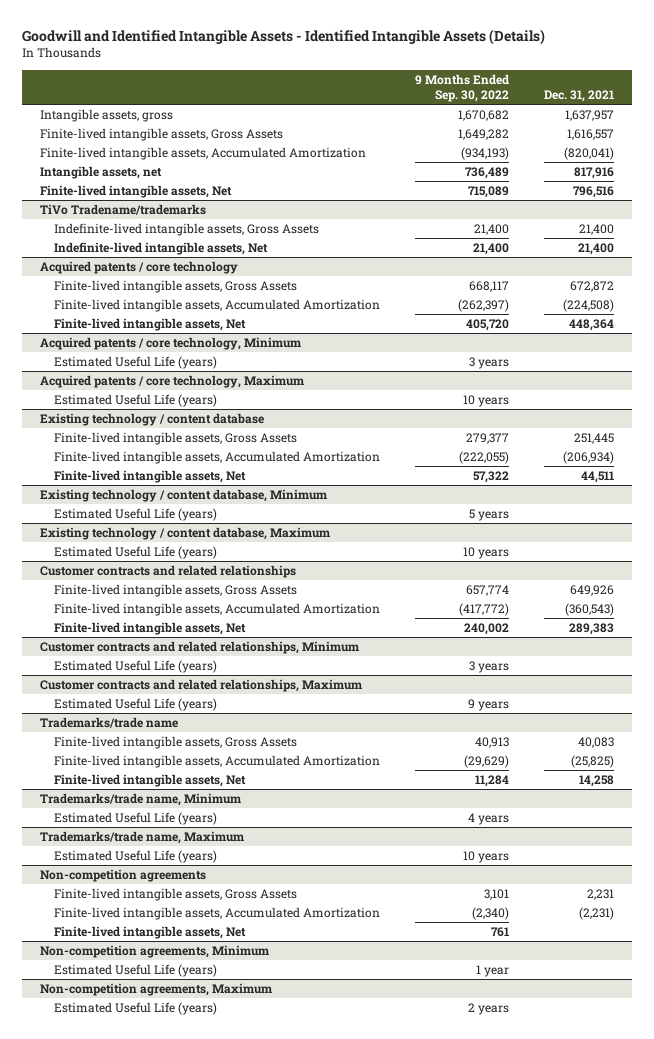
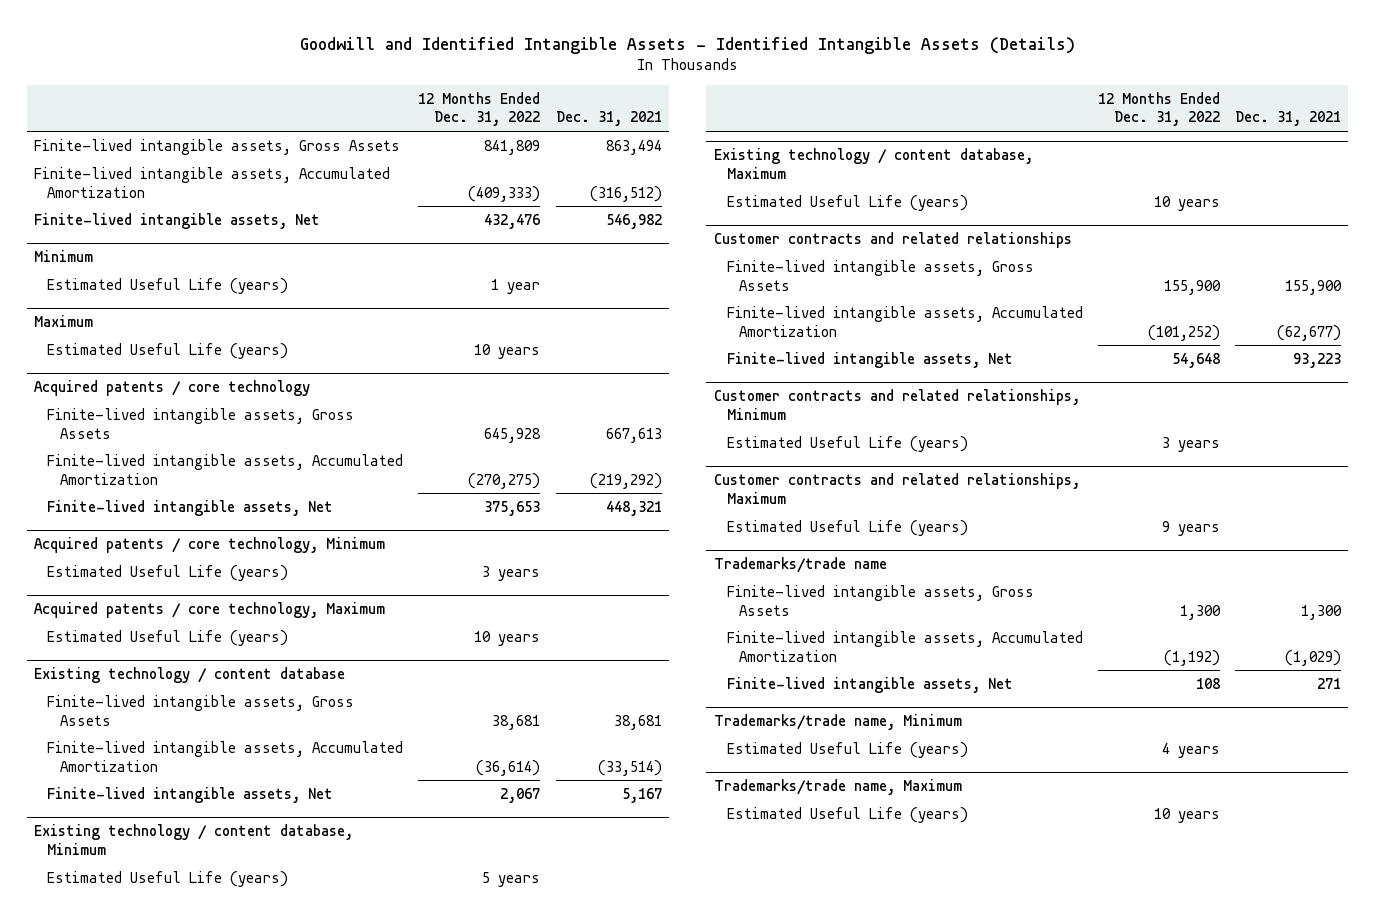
[415,73,510,102] 9 Months Ended Sep. 30, 2022 -> none
none -> [418,92,541,127] 12 Months Ended Dec. 31, 2022
[39,109,173,123] Intangible assets, gross -> none
[39,166,162,180] Intangible assets, net -> none
[39,204,206,216] TiVo Tradename/trademarks -> none
[53,223,319,237] Indefinite-lived intangible assets, Gross Assets -> none
[53,242,268,256] Indefinite-lived intangible assets, Net -> none
[567,129,615,141] 1,616,557 -> [605,140,662,156] 863,494
[564,147,615,161] (820,041) -> [589,185,662,202] (316,512)
[573,186,615,199] 796,516 -> [605,214,662,230] 546,982
none -> [34,250,94,263] Minimum
none -> [47,278,289,295] Estimated Useful Life (years)
none -> [34,315,94,328] Maximum
none -> [47,343,289,360] Estimated Useful Life (years)
[570,281,615,293] 672,872 -> [605,427,662,443] 667,613
[563,299,615,313] (224,508) -> [589,472,662,489] (219,292)
[569,319,615,332] 448,364 -> [605,501,662,517] 448,321
[574,433,615,445] 251,445 -> [613,714,662,730] 38,681
[563,451,615,465] (206,934) -> [597,759,662,776] (33,514)
[581,471,615,484] 44,511 -> [621,788,662,804] 5,167
[570,585,615,597] 649,926 -> [1284,279,1342,295] 155,900
[565,603,615,617] (360,543) -> [1276,324,1341,341] (62,677)
[569,623,615,636] 289,383 -> [1292,353,1341,369] 93,223
[578,737,615,749] 40,083 -> [1300,604,1342,620] 1,300
[571,755,615,769] (25,825) -> [1284,649,1341,666] (1,029)
[579,775,615,788] 14,258 -> [1316,678,1341,690] 271
[39,869,206,883] Non-competition agreements -> none
[53,888,297,902] Finite-lived intangible assets, Gross Assets -> none
[53,907,380,921] Finite-lived intangible assets, Accumulated Amortization -> none
[53,926,246,940] Finite-lived intangible assets, Net -> none
[39,945,269,959] Non-competition agreements, Minimum -> none
[53,964,217,978] Estimated Useful Life (years) -> none
[39,983,272,997] Non-competition agreements, Maximum -> none
[53,1002,217,1016] Estimated Useful Life (years) -> none

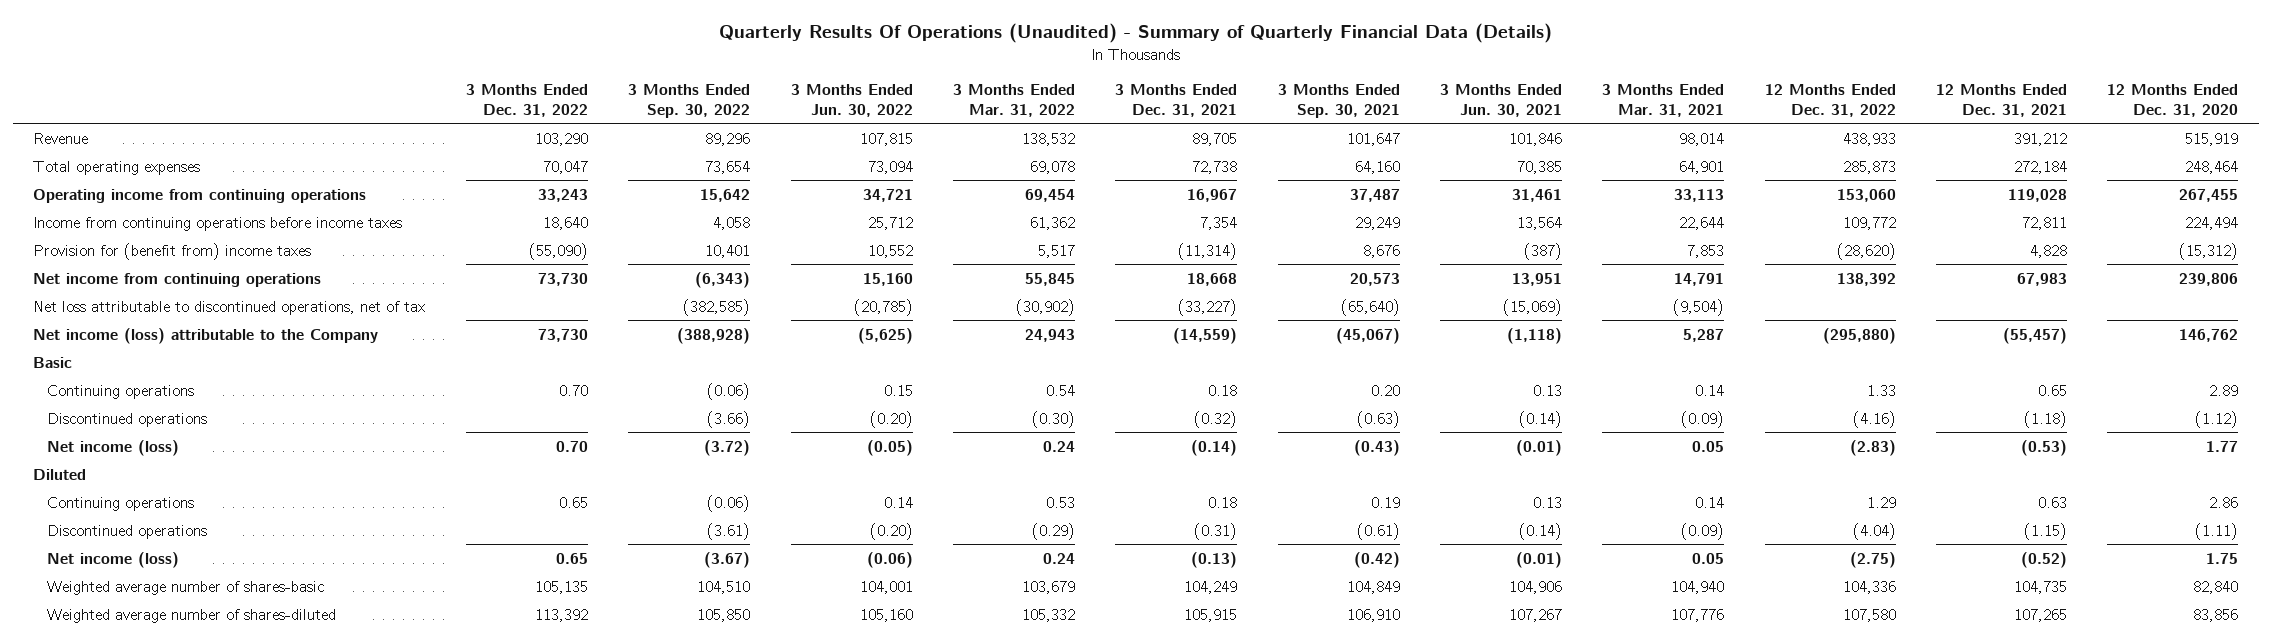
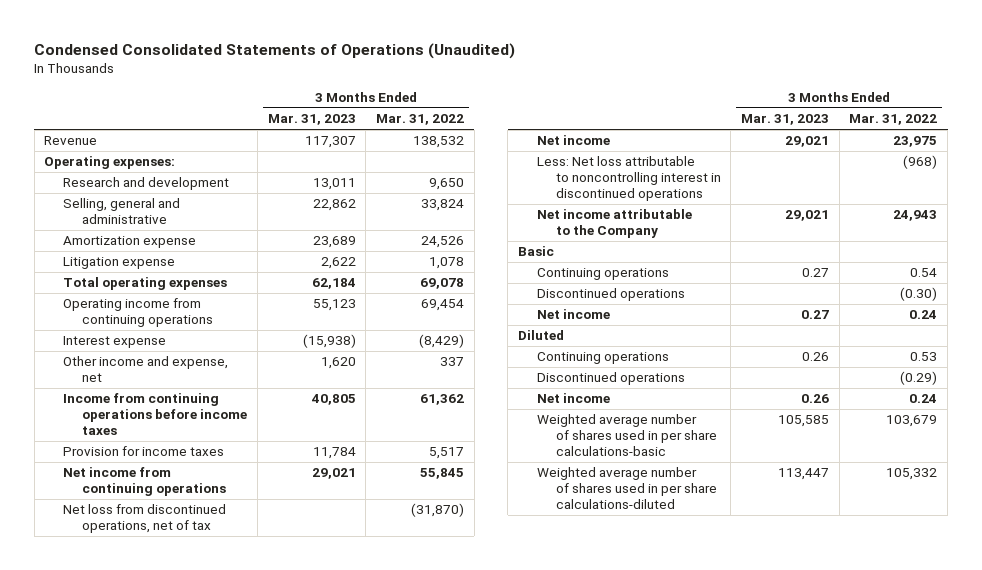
[718,23,1552,44] Quarterly Results Of Operations (Unaudited) - Summary of Quarterly Financial Data (Details) -> [34,43,516,60] Condensed Consolidated Statements of Operations (Unaudited)
[465,83,588,117] 3 Months Ended Dec. 31, 2022 -> none
[628,83,751,118] 3 Months Ended Sep. 30, 2022 -> none
[790,83,913,117] 3 Months Ended Jun. 30, 2022 -> none
[1115,83,1238,117] 3 Months Ended Dec. 31, 2021 -> none
[1277,83,1400,118] 3 Months Ended Sep. 30, 2021 -> none
[1439,83,1562,117] 3 Months Ended Jun. 30, 2021 -> none
[1602,83,1725,117] 3 Months Ended Mar. 31, 2021 -> none
[1764,83,1896,117] 12 Months Ended Dec. 31, 2022 -> none
[1936,83,2068,117] 12 Months Ended Dec. 31, 2021 -> none
[2107,83,2239,117] 12 Months Ended Dec. 31, 2020 -> none
none -> [267,114,356,126] Mar. 31, 2023
none -> [44,156,176,170] Operating expenses:
none -> [63,177,230,191] Research and development
none -> [63,198,181,225] Selling, general and administrative
none -> [63,236,197,249] Amortization expense
none -> [63,257,176,270] Litigation expense
none -> [63,336,167,349] Interest expense
none -> [63,356,229,383] Other income and expense, net
[33,242,312,260] Provision for (benefit from) income taxes -> [63,446,225,457] Provision for income taxes
[33,300,426,315] Net loss attributable to discontinued operations, net of tax -> [63,504,227,534] Net loss from discontinued operations, net of tax
[1015,298,1075,316] (30,902) -> [411,503,465,518] (31,870)
none -> [536,135,610,146] Net income
none -> [536,156,721,201] Less: Net loss attributable to noncontrolling interest in discontinued operations
[33,327,379,344] Net income (loss) attributable to the Company -> [536,209,692,239] Net income attributable to the Company
[46,439,179,456] Net income (loss) -> [536,309,610,320] Net income
[46,551,179,568] Net income (loss) -> [536,393,610,404] Net income
[46,580,324,595] Weighted average number of shares-basic -> [536,414,717,456] Weighted average number of shares used in per share calculations-basic
[46,608,336,623] Weighted average number of shares-diluted -> [536,467,717,509] Weighted average number of shares used in per share calculations-diluted

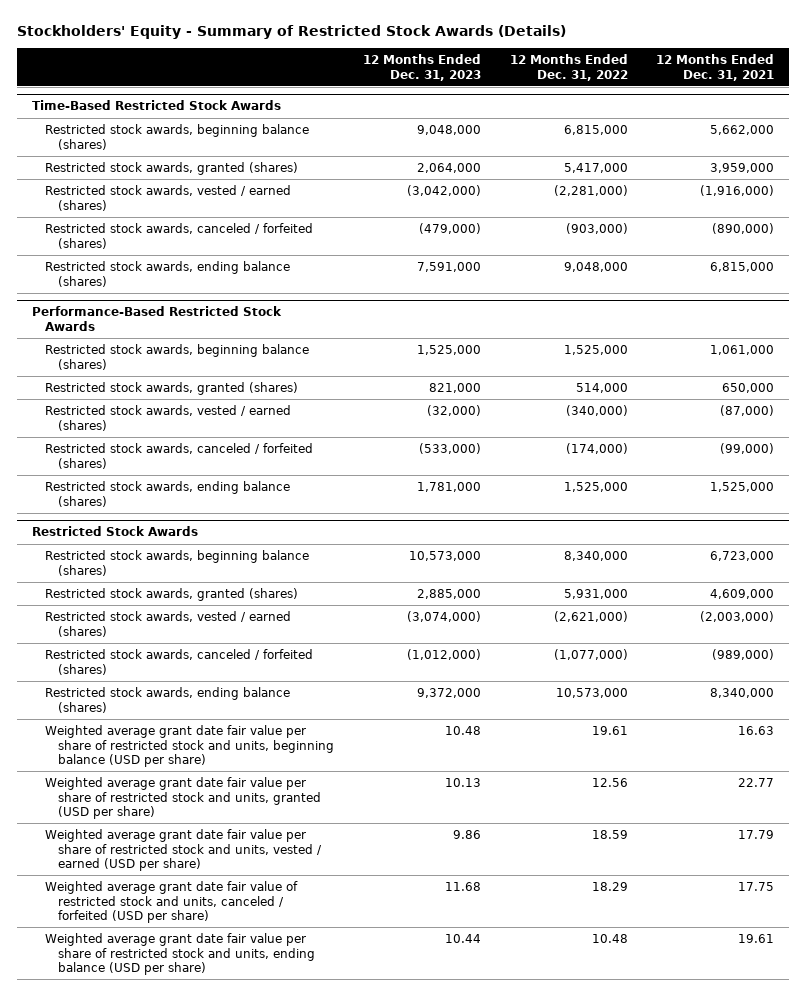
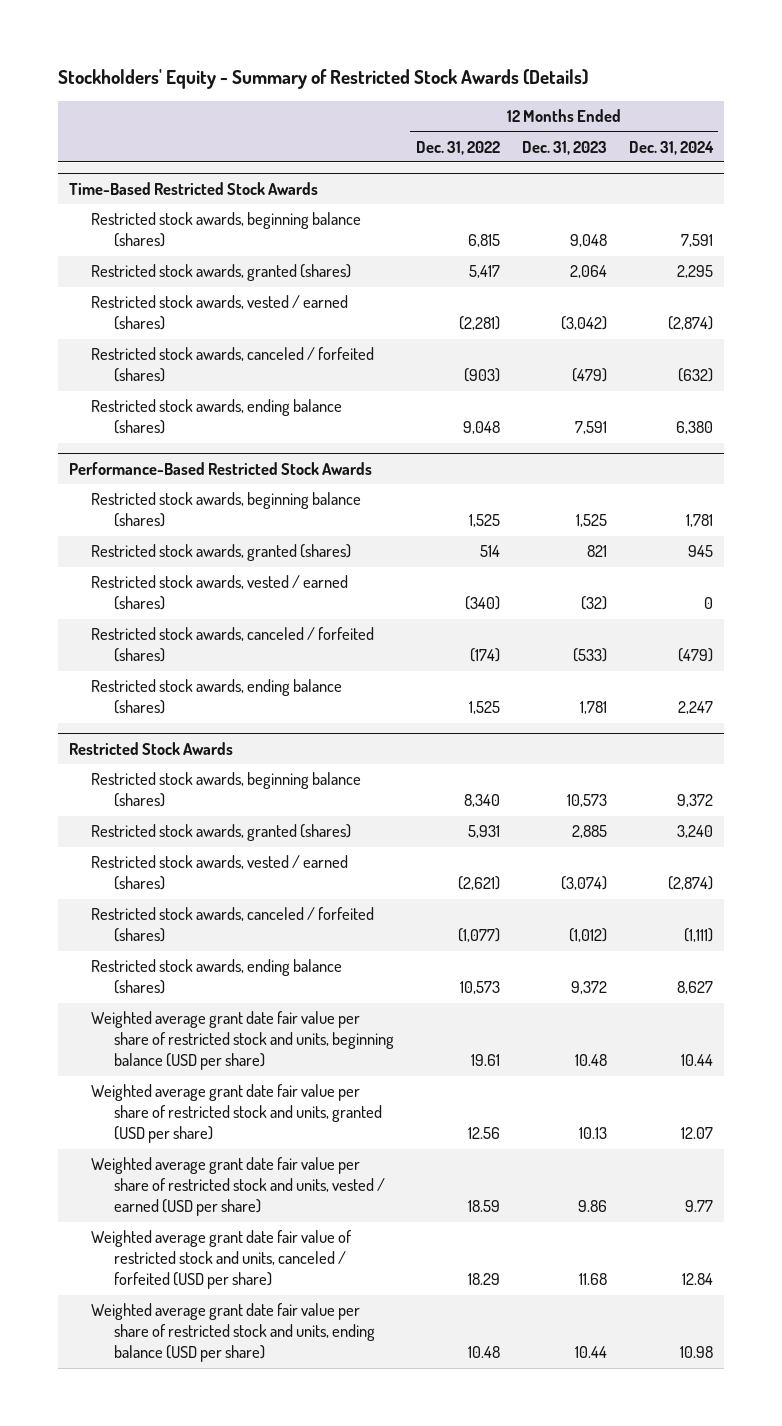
[656,53,775,81] 12 Months Ended Dec. 31, 2021 -> none
none -> [628,140,714,155] Dec. 31, 2024
[416,124,481,135] 9,048,000 -> [569,234,607,248] 9,048
[563,124,628,135] 6,815,000 -> [467,234,500,248] 6,815
[416,162,481,173] 2,064,000 -> [569,265,607,279] 2,064
[563,162,628,173] 5,417,000 -> [468,265,500,279] 5,417
[406,184,481,196] (3,042,000) -> [560,316,607,331] (3,042)
[553,184,628,196] (2,281,000) -> [458,316,500,331] (2,281)
[418,222,481,234] (479,000) -> [571,368,607,383] (479)
[565,222,628,234] (903,000) -> [463,368,500,383] (903)
[416,261,481,272] 7,591,000 -> [574,421,607,435] 7,591
[563,261,628,272] 9,048,000 -> [462,421,500,435] 9,048
[416,344,481,355] 1,525,000 -> [575,514,607,528] 1,525
[563,344,628,355] 1,525,000 -> [468,514,500,528] 1,525
[428,382,481,393] 821,000 -> [586,545,607,558] 821
[575,382,628,393] 514,000 -> [479,545,500,558] 514
[426,404,481,416] (32,000) -> [580,596,607,611] (32)
[565,404,628,416] (340,000) -> [464,596,500,611] (340)
[418,442,481,454] (533,000) -> [572,648,607,663] (533)
[565,442,628,454] (174,000) -> [469,648,500,663] (174)
[416,481,481,492] 1,781,000 -> [579,701,607,715] 1,781
[563,481,628,492] 1,525,000 -> [468,701,500,715] 1,525
[408,550,481,561] 10,573,000 -> [566,794,607,808] 10,573
[563,550,628,561] 8,340,000 -> [463,794,500,808] 8,340
[416,588,481,599] 2,885,000 -> [571,825,607,839] 2,885
[563,588,628,599] 5,931,000 -> [467,825,500,839] 5,931
[406,610,481,622] (3,074,000) -> [560,876,607,891] (3,074)
[553,610,628,622] (2,621,000) -> [457,876,500,891] (2,621)
[406,648,481,660] (1,012,000) -> [568,928,607,943] (1,012)
[553,648,628,660] (1,077,000) -> [457,928,500,943] (1,077)
[416,687,481,698] 9,372,000 -> [570,981,607,995] 9,372
[555,687,628,698] 10,573,000 -> [459,981,500,995] 10,573

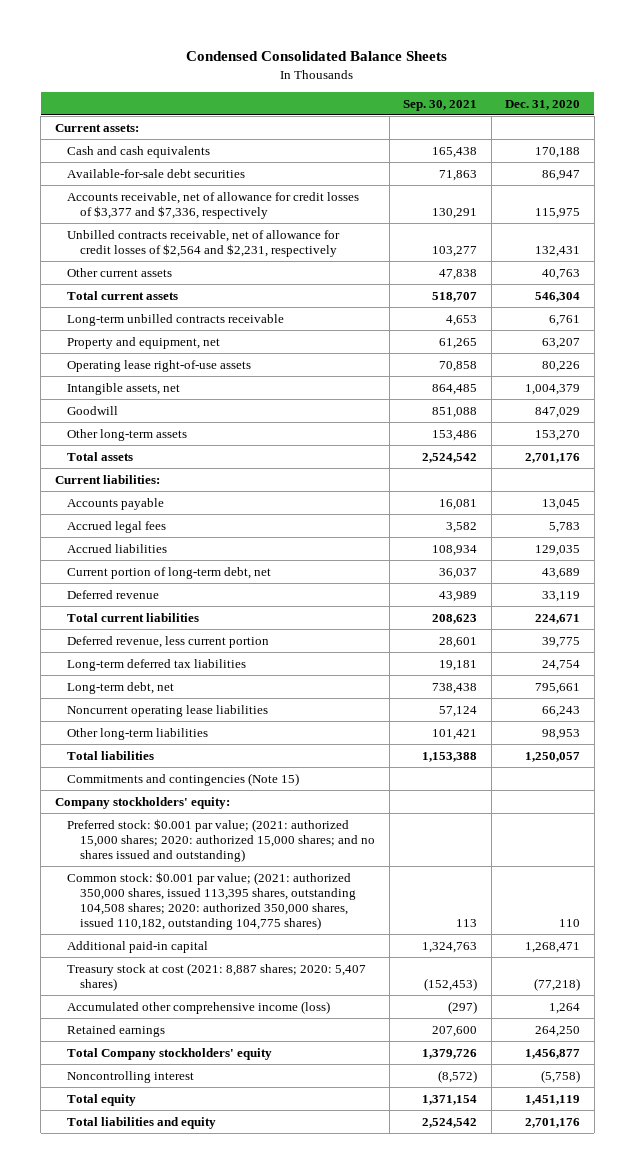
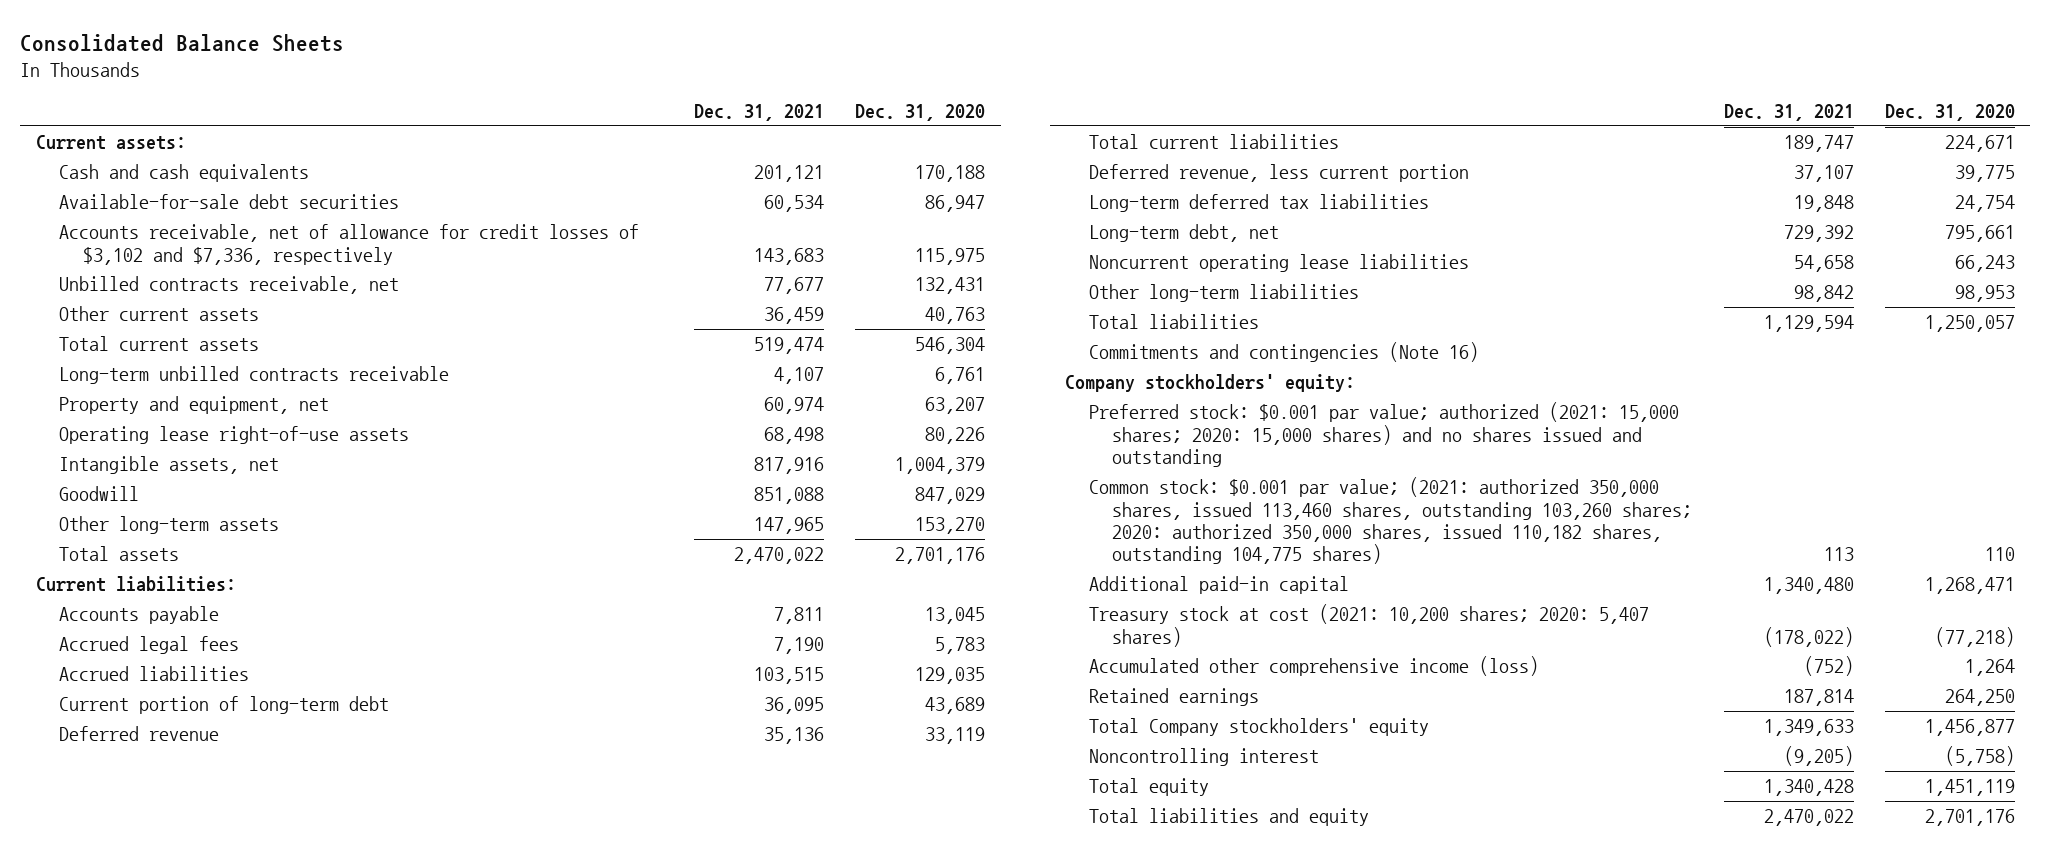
[186,50,448,61] Condensed Consolidated Balance Sheets -> [20,34,345,53] Consolidated Balance Sheets
[403,99,478,111] Sep. 30, 2021 -> none
none -> [694,103,825,121] Dec. 31, 2021
[67,191,360,219] Accounts receivable, net of allowance for credit losses of $3,377 and $7,336, respectively -> [59,224,640,265] Accounts receivable, net of allowance for credit losses of $3,102 and $7,336, respectively
[67,229,341,257] Unbilled contracts receivable, net of allowance for credit losses of $2,564 and $2,231, respectively -> [59,276,400,295] Unbilled contracts receivable, net
[67,566,272,579] Current portion of long-term debt, net -> [59,696,390,715] Current portion of long-term debt
[67,772,300,786] Commitments and contingencies (Note 15) -> [1088,342,1479,363] Commitments and contingencies (Note 16)
[67,818,376,863] Preferred stock: $0.001 par value; (2021: authorized 15,000 shares; 2020: authorized 15,000 shares; and no shares issued and outstanding) -> [1088,402,1679,467] Preferred stock: $0.001 par value; authorized (2021: 15,000 shares; 2020: 15,000 shares) and no shares issued and outstanding
[67,871,357,931] Common stock: $0.001 par value; (2021: authorized 350,000 shares, issued 113,395 shares, outstanding 104,508 shares; 2020: authorized 350,000 shares, issued 110,182, outstanding 104,775 shares) -> [1088,477,1693,565] Common stock: $0.001 par value; (2021: authorized 350,000 shares, issued 113,460 shares, outstanding 103,260 shares; 2020: authorized 350,000 shares, issued 110,182 shares, outstanding 104,775 shares)
[67,962,367,991] Treasury stock at cost (2021: 8,887 shares; 2020: 5,407 shares) -> [1088,604,1649,647] Treasury stock at cost (2021: 10,200 shares; 2020: 5,407 shares)

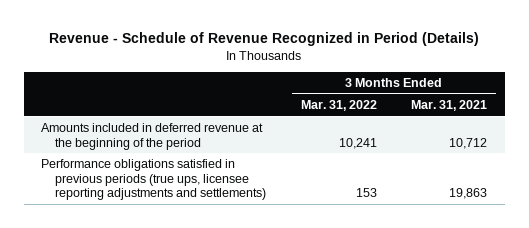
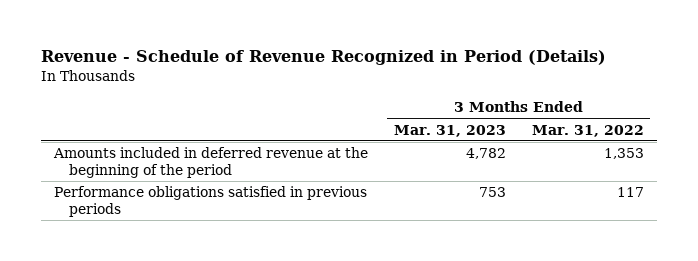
[411,100,488,112] Mar. 31, 2021 -> none
none -> [393,124,506,137] Mar. 31, 2023
[338,137,377,149] 10,241 -> [603,148,644,160] 1,353
[41,159,266,201] Performance obligations satisfied in previous periods (true ups, licensee reporting adjustments and settlements) -> [53,186,367,217] Performance obligations satisfied in previous periods
[355,188,377,198] 153 -> [616,187,644,198] 117

